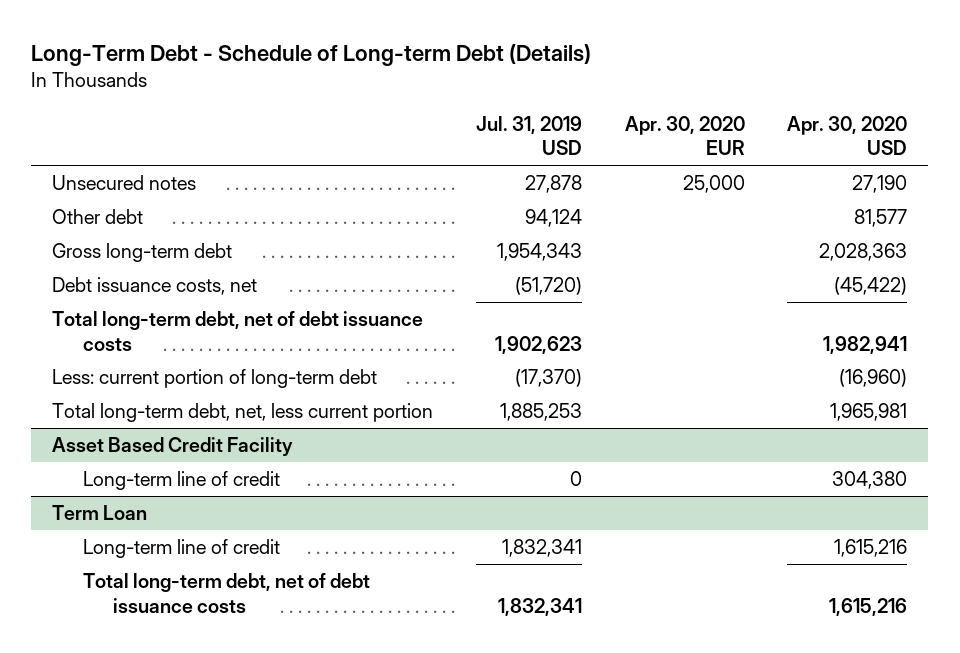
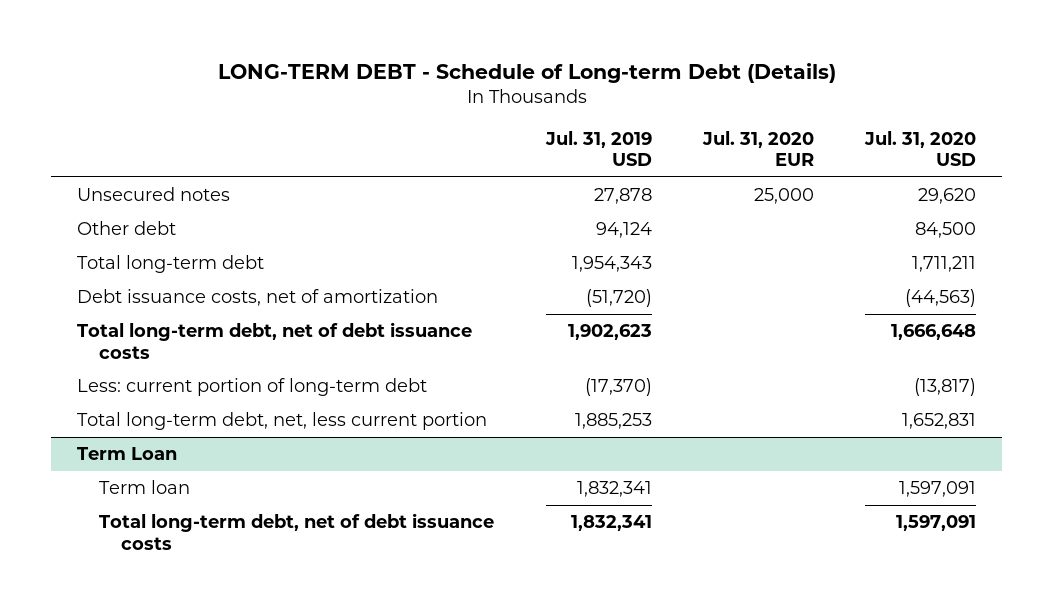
[31,44,592,67] Long-Term Debt - Schedule of Long-term Debt (Details) -> [217,63,836,84] LONG-TERM DEBT - Schedule of Long-term Debt (Details)
[624,115,745,156] Apr. 30, 2020 EUR -> none
[787,115,908,156] Apr. 30, 2020 USD -> none
none -> [702,130,815,167] Jul. 31, 2020 EUR
none -> [864,130,977,167] Jul. 31, 2020 USD
[52,243,233,263] Gross long-term debt -> [77,255,265,274] Total long-term debt
[52,277,258,296] Debt issuance costs, net -> [77,289,439,307] Debt issuance costs, net of amortization
[52,437,294,457] Asset Based Credit Facility -> none
[82,471,280,491] Long-term line of credit -> none
[82,539,280,559] Long-term line of credit -> [99,480,191,495] Term loan

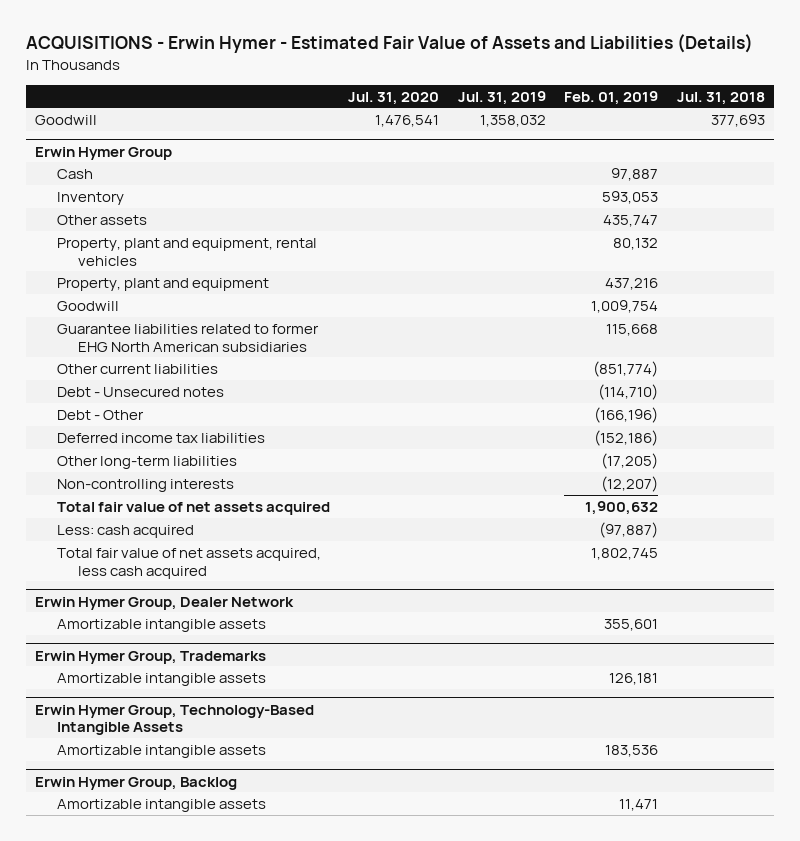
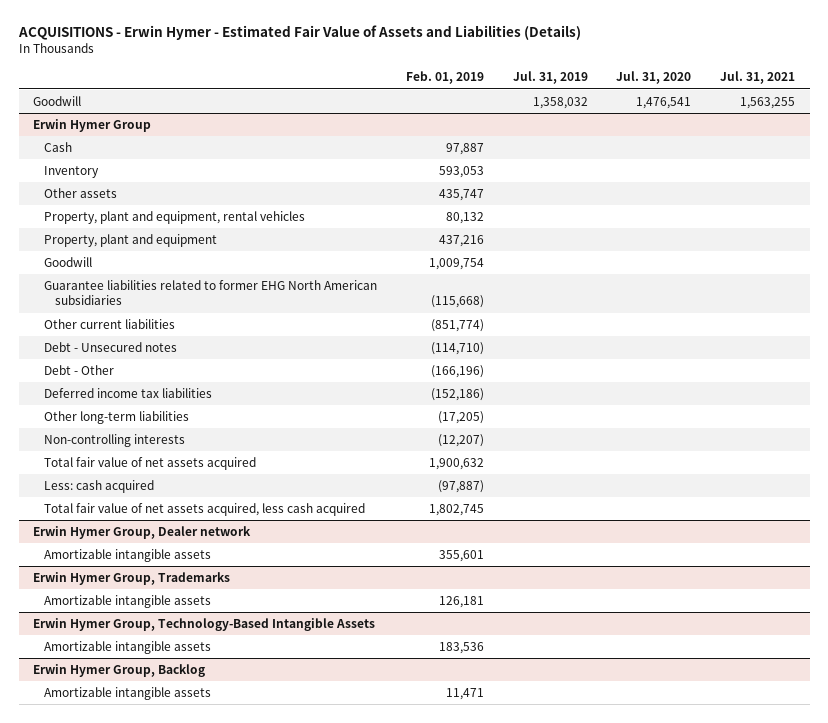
[677,91,766,105] Jul. 31, 2018 -> none
none -> [720,71,796,85] Jul. 31, 2021
[606,323,659,336] 115,668 -> [431,295,485,309] (115,668)
[35,596,295,610] Erwin Hymer Group, Dealer Network -> [33,526,252,540] Erwin Hymer Group, Dealer network

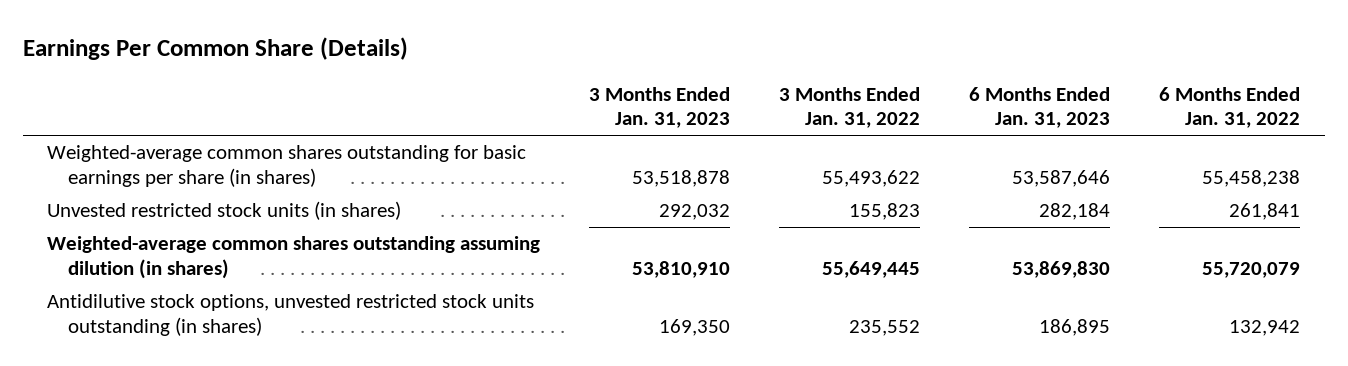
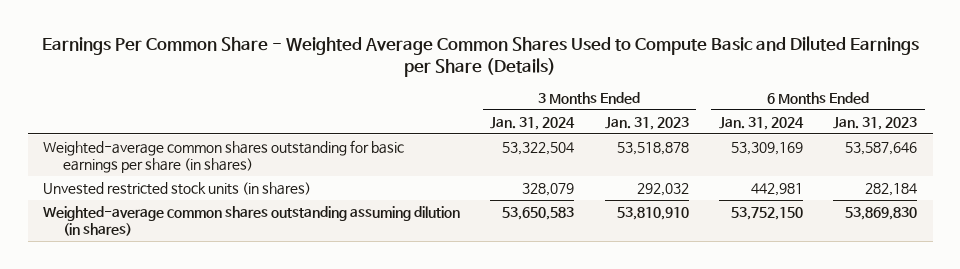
[23,36,409,60] Earnings Per Common Share (Details) -> [42,35,920,77] Earnings Per Common Share - Weighted Average Common Shares Used to Compute Basic and Diluted Earnings per Share (Details)
[779,86,921,129] 3 Months Ended Jan. 31, 2022 -> none
[1159,86,1301,129] 6 Months Ended Jan. 31, 2022 -> none
none -> [490,116,576,130] Jan. 31, 2024
none -> [718,116,804,130] Jan. 31, 2024
[47,294,535,337] Antidilutive stock options, unvested restricted stock units outstanding (in shares) -> none

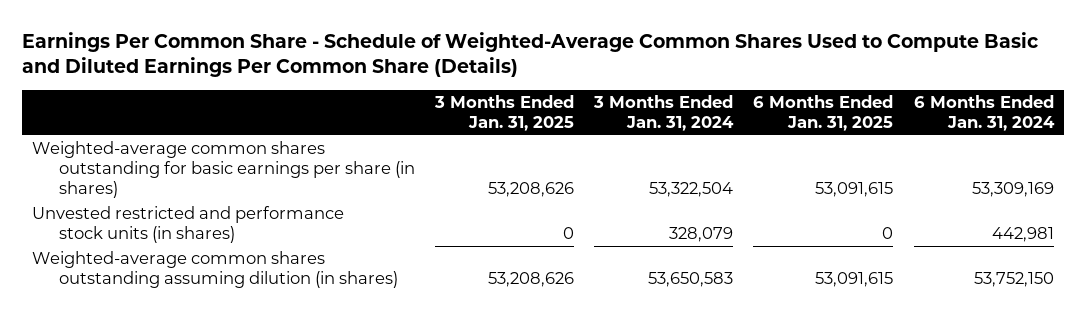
[42,35,920,77] Earnings Per Common Share - Weighted Average Common Shares Used to Compute Basic and Diluted Earnings per Share (Details) -> [22,31,1039,78] Earnings Per Common Share - Schedule of Weighted-Average Common Shares Used to Compute Basic and Diluted Earnings Per Common Share (Details)
[604,116,689,130] Jan. 31, 2023 -> none
[833,116,918,130] Jan. 31, 2023 -> none
none -> [433,95,574,132] 3 Months Ended Jan. 31, 2025
none -> [753,95,894,132] 6 Months Ended Jan. 31, 2025
[42,182,311,196] Unvested restricted stock units (in shares) -> [32,206,345,244] Unvested restricted and performance stock units (in shares)

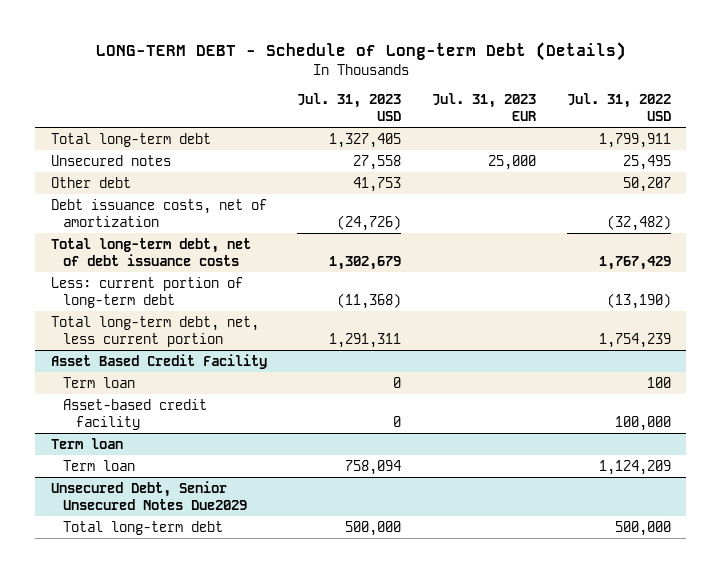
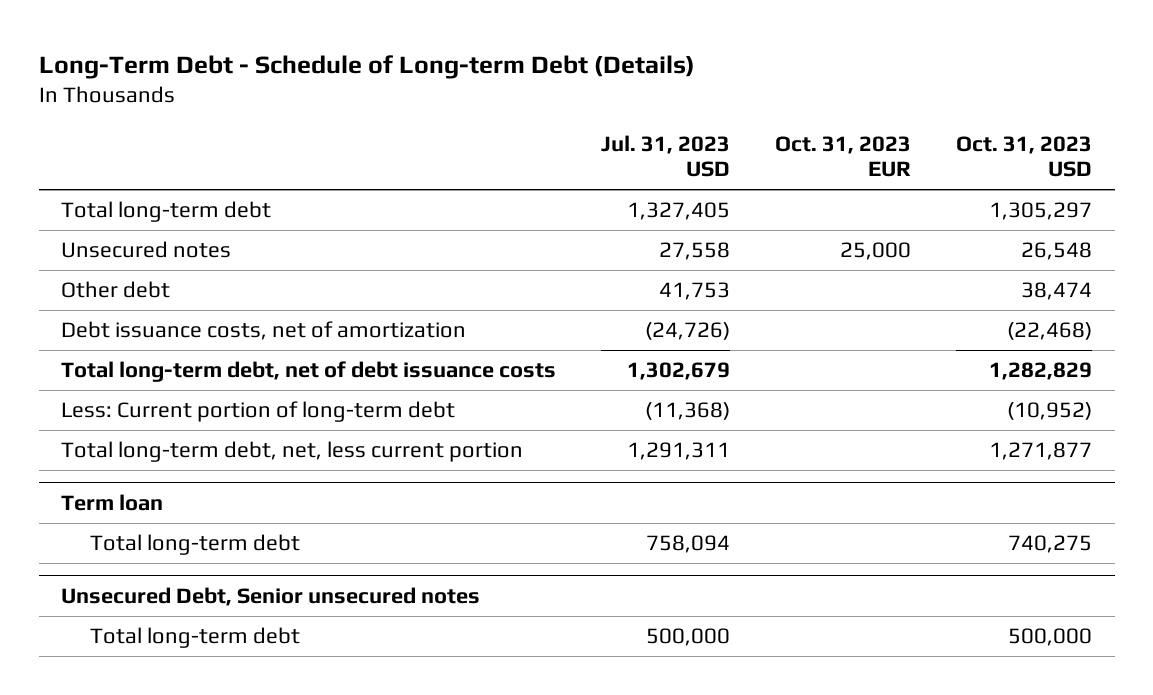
[95,42,626,62] LONG-TERM DEBT - Schedule of Long-term Debt (Details) -> [38,54,695,79] Long-Term Debt - Schedule of Long-term Debt (Details)
[432,92,537,121] Jul. 31, 2023 EUR -> none
[566,92,671,121] Jul. 31, 2022 USD -> none
none -> [775,136,912,178] Oct. 31, 2023 EUR
none -> [956,136,1093,178] Oct. 31, 2023 USD
[50,276,243,308] Less: current portion of long-term debt -> [61,401,456,423] Less: Current portion of long-term debt
[50,353,267,369] Asset Based Credit Facility -> none
[63,376,136,388] Term loan -> none
[63,398,208,430] Asset-based credit facility -> none
[63,459,136,471] Term loan -> [89,534,300,556] Total long-term debt
[50,480,248,510] Unsecured Debt, Senior Unsecured Notes Due2029 -> [61,586,481,606] Unsecured Debt, Senior unsecured notes

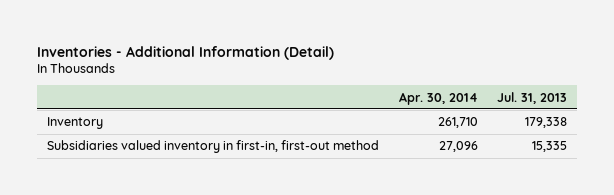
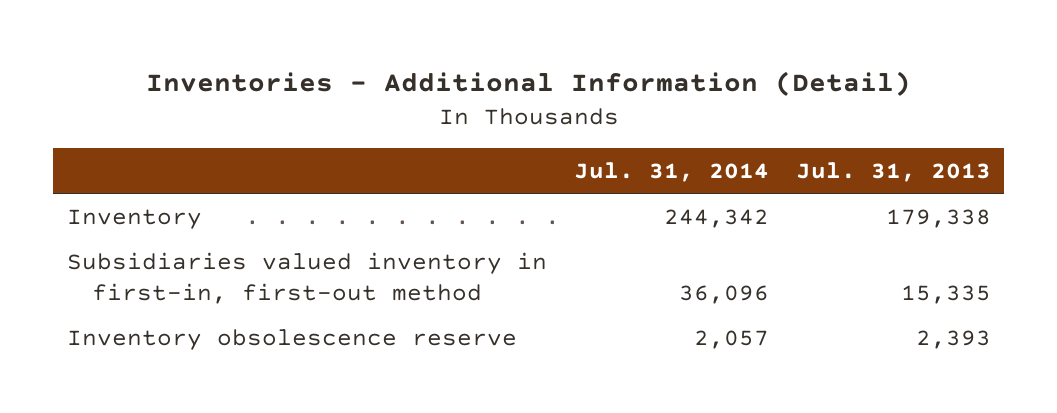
[398,91,478,105] Apr. 30, 2014 -> none
none -> [573,161,769,182] Jul. 31, 2014
none -> [66,328,517,350] Inventory obsolescence reserve

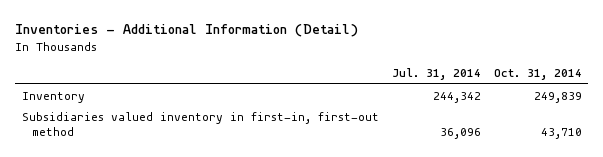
[795,161,991,182] Jul. 31, 2013 -> none
none -> [493,69,582,81] Oct. 31, 2014
[66,328,517,350] Inventory obsolescence reserve -> none

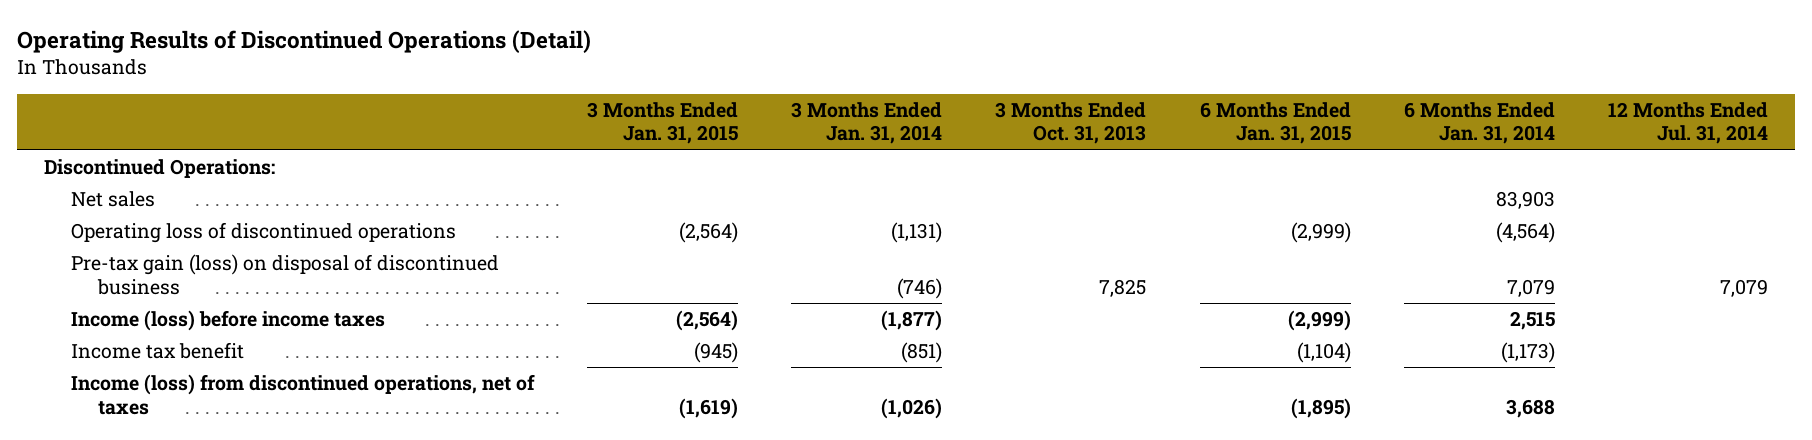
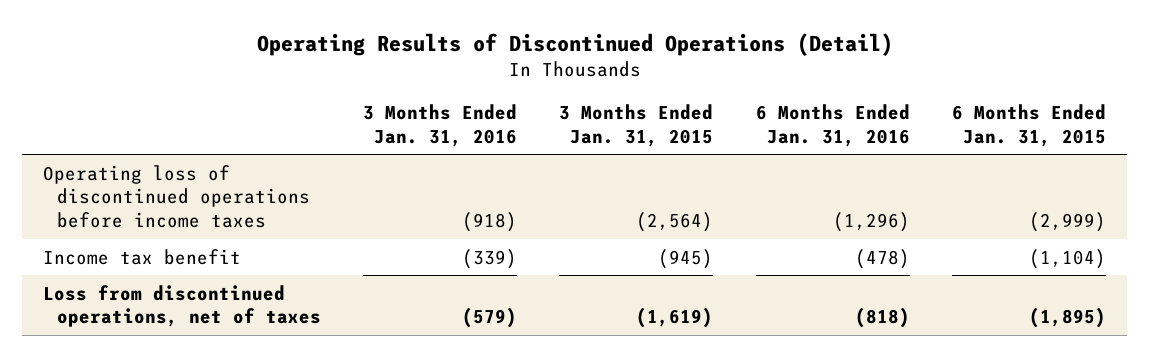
[791,101,943,145] 3 Months Ended Jan. 31, 2014 -> none
[995,101,1147,145] 3 Months Ended Oct. 31, 2013 -> none
[1404,101,1556,145] 6 Months Ended Jan. 31, 2014 -> none
[1608,101,1769,145] 12 Months Ended Jul. 31, 2014 -> none
none -> [363,103,518,147] 3 Months Ended Jan. 31, 2016
none -> [755,103,910,147] 6 Months Ended Jan. 31, 2016
[43,159,275,179] Discontinued Operations: -> none
[70,191,155,208] Net sales -> none
[70,222,456,244] Operating loss of discontinued operations -> none
[70,254,499,295] Pre-tax gain (loss) on disposal of discontinued business -> none
[70,310,385,332] Income (loss) before income taxes -> [43,164,310,229] Operating loss of discontinued operations before income taxes
[70,374,535,415] Income (loss) from discontinued operations, net of taxes -> [43,284,321,328] Loss from discontinued operations, net of taxes

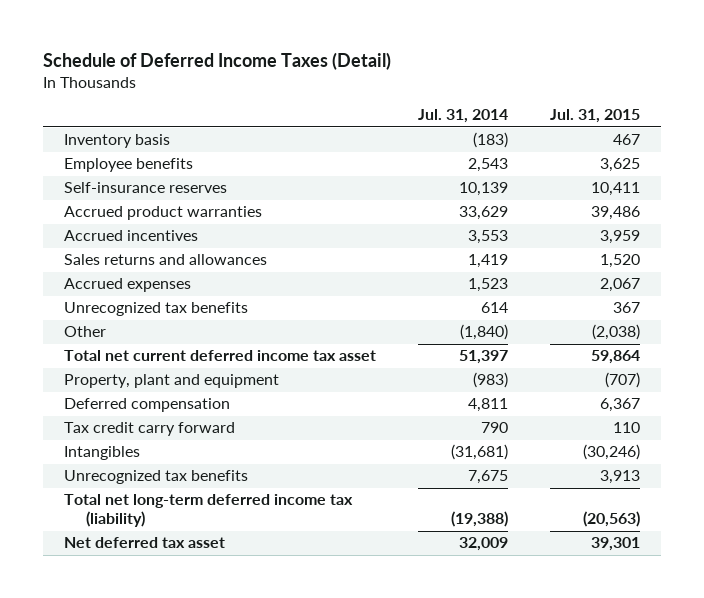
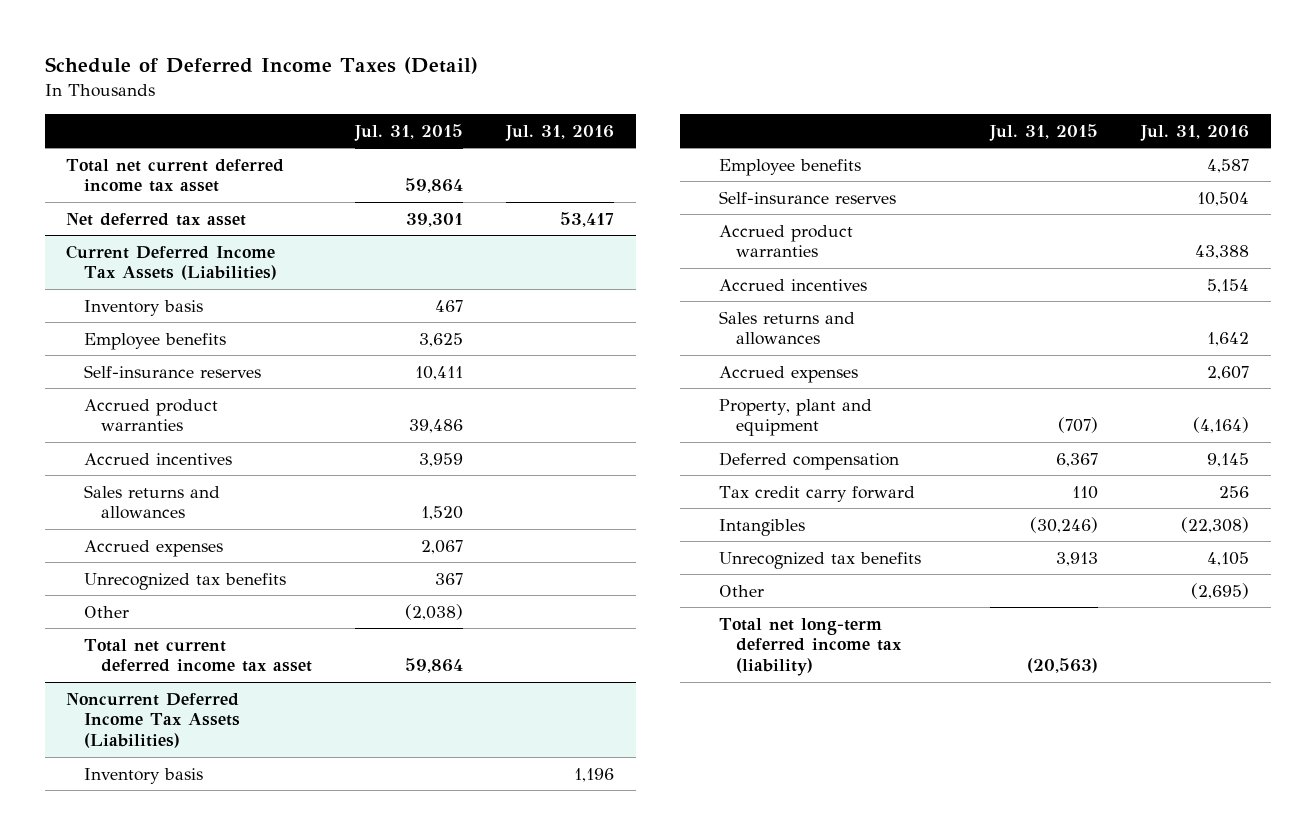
[418,109,509,124] Jul. 31, 2014 -> none
none -> [505,124,615,141] Jul. 31, 2016
none -> [66,158,285,193] Total net current deferred income tax asset
[64,537,226,549] Net deferred tax asset -> [66,212,247,226] Net deferred tax asset
none -> [66,244,277,281] Current Deferred Income Tax Assets (Liabilities)
none -> [66,692,240,748] Noncurrent Deferred Income Tax Assets (Liabilities)
none -> [83,767,203,784] Inventory basis
none -> [718,158,861,176] Employee benefits
none -> [718,190,896,204] Self-insurance reserves
none -> [718,224,853,258] Accrued product warranties
none -> [718,278,867,291] Accrued incentives
none -> [718,310,855,346] Sales returns and allowances
none -> [718,365,858,383] Accrued expenses
none -> [718,584,764,597] Other

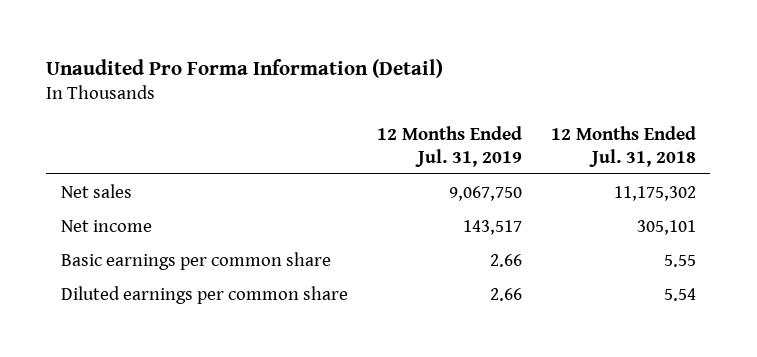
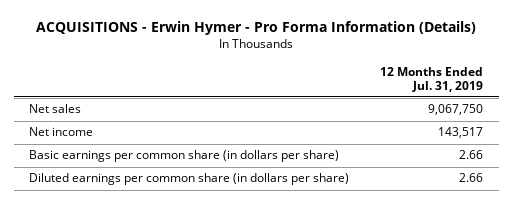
[46,58,444,78] Unaudited Pro Forma Information (Detail) -> [36,21,477,36] ACQUISITIONS - Erwin Hymer - Pro Forma Information (Details)
[550,126,696,167] 12 Months Ended Jul. 31, 2018 -> none
[60,251,331,270] Basic earnings per common share -> [29,150,340,163] Basic earnings per common share (in dollars per share)
[60,285,348,304] Diluted earnings per common share -> [29,173,350,186] Diluted earnings per common share (in dollars per share)

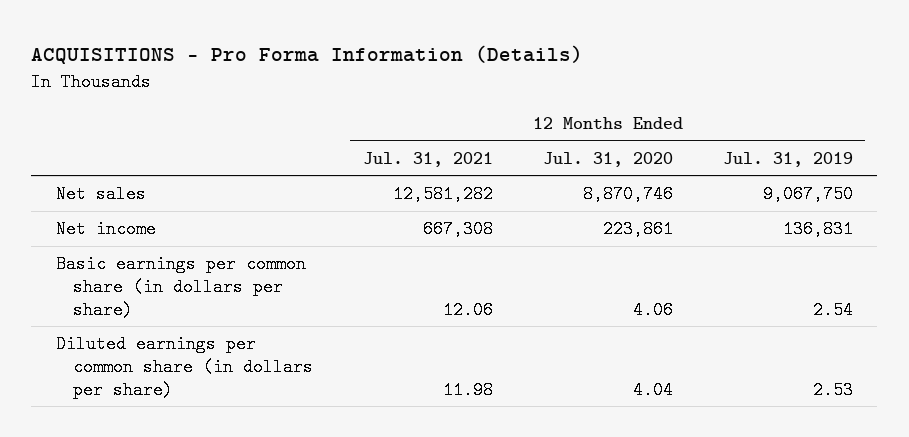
[36,21,477,36] ACQUISITIONS - Erwin Hymer - Pro Forma Information (Details) -> [31,45,584,65] ACQUISITIONS - Pro Forma Information (Details)
none -> [362,151,493,167] Jul. 31, 2021
none -> [542,151,673,167] Jul. 31, 2020
[438,127,484,139] 143,517 -> [782,220,853,239] 136,831
[459,150,484,160] 2.66 -> [812,300,853,319] 2.54
[459,173,484,183] 2.66 -> [812,380,853,399] 2.53

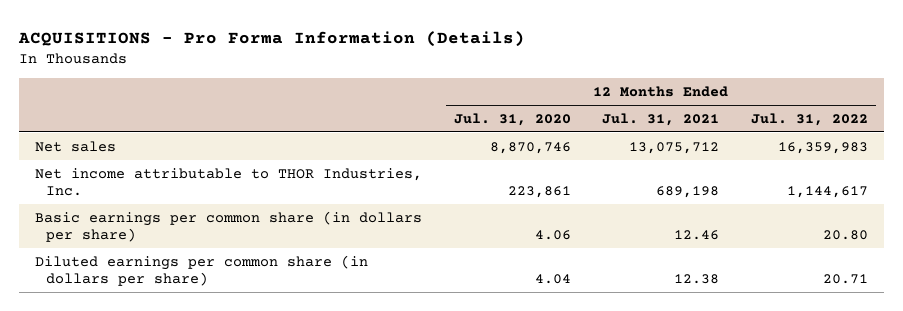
[722,151,853,167] Jul. 31, 2019 -> none
none -> [750,112,868,126] Jul. 31, 2022
[392,185,493,204] 12,581,282 -> [629,141,720,154] 13,075,712
[56,220,157,239] Net income -> [35,167,423,197] Net income attributable to THOR Industries, Inc.
[422,220,493,239] 667,308 -> [656,186,720,199] 689,198
[442,300,493,319] 12.06 -> [674,230,720,241] 12.46
[442,380,493,399] 11.98 -> [674,274,720,285] 12.38

